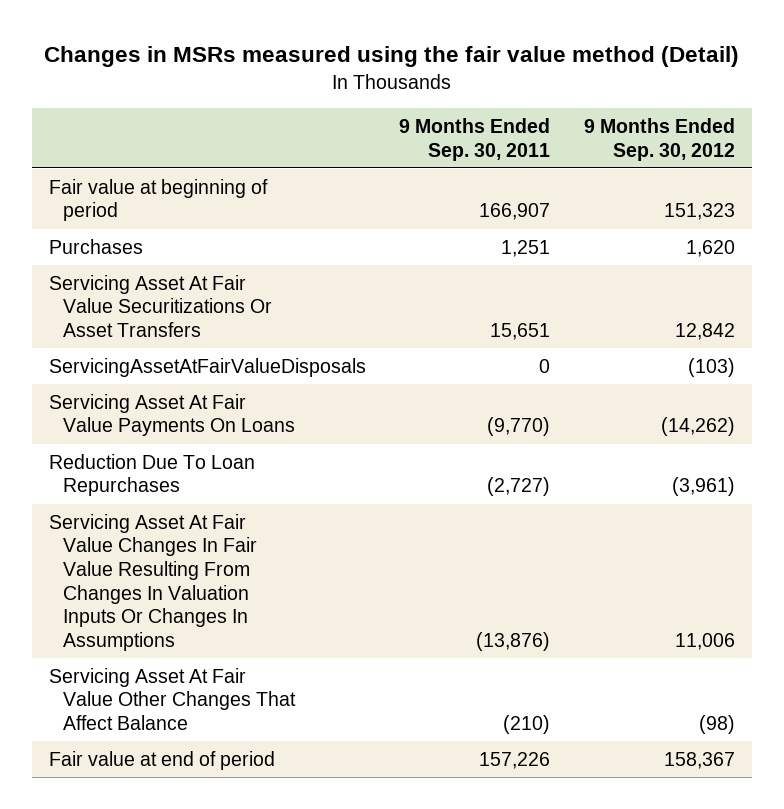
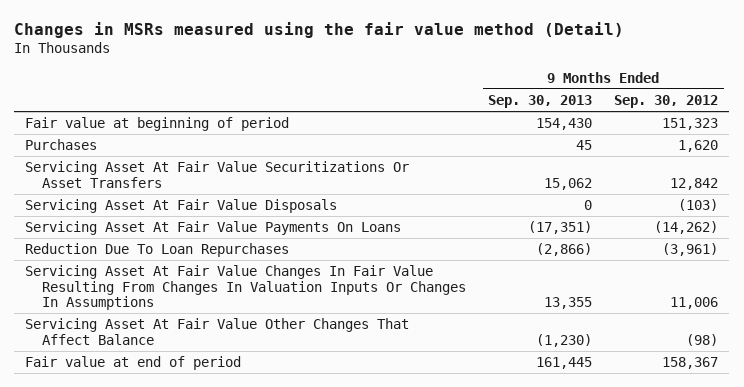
[399,118,551,161] 9 Months Ended Sep. 30, 2011 -> none
none -> [488,95,593,109] Sep. 30, 2013
[48,357,366,377] ServicingAssetAtFairValueDisposals -> [25,199,338,214] Servicing Asset At Fair Value Disposals

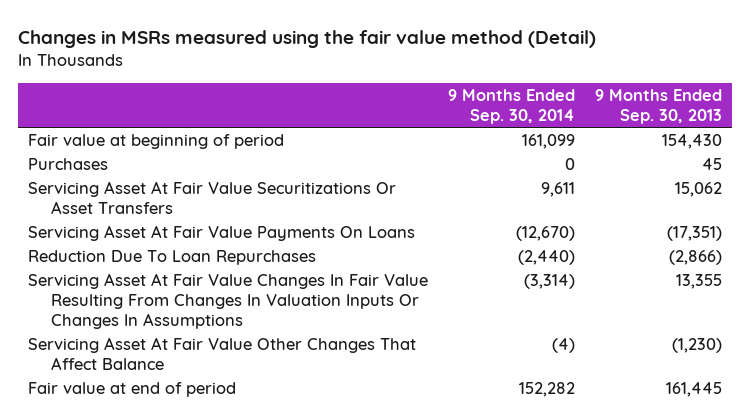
[614,95,719,109] Sep. 30, 2012 -> none
none -> [448,89,576,124] 9 Months Ended Sep. 30, 2014
[25,199,338,214] Servicing Asset At Fair Value Disposals -> none

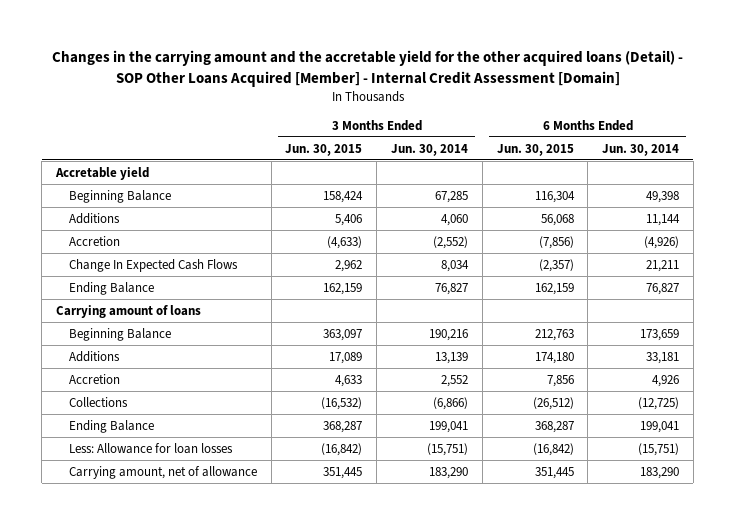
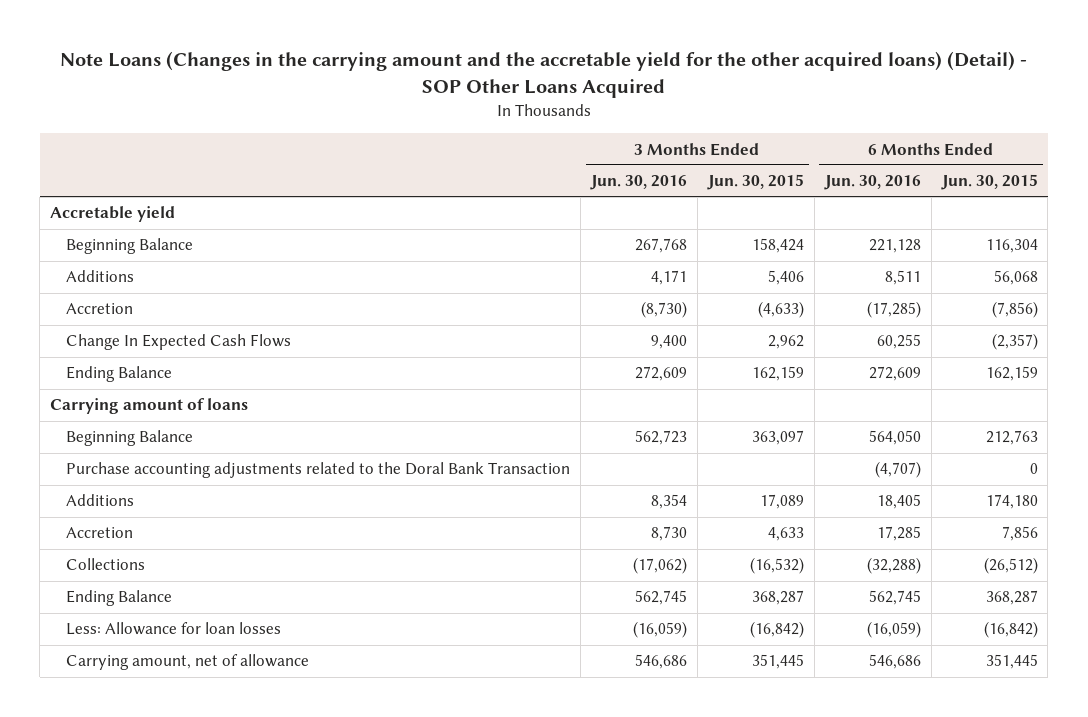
[51,50,683,88] Changes in the carrying amount and the accretable yield for the other acquired loans (Detail) - SOP Other Loans Acquired [Member] - Internal Credit Assessment [Domain] -> [59,51,1027,98] Note Loans (Changes in the carrying amount and the accretable yield for the other acquired loans) (Detail) - SOP Other Loans Acquired
[390,143,468,156] Jun. 30, 2014 -> none
[602,143,680,156] Jun. 30, 2014 -> none
none -> [590,175,688,191] Jun. 30, 2016
none -> [823,175,921,191] Jun. 30, 2016
none -> [66,462,571,479] Purchase accounting adjustments related to the Doral Bank Transaction

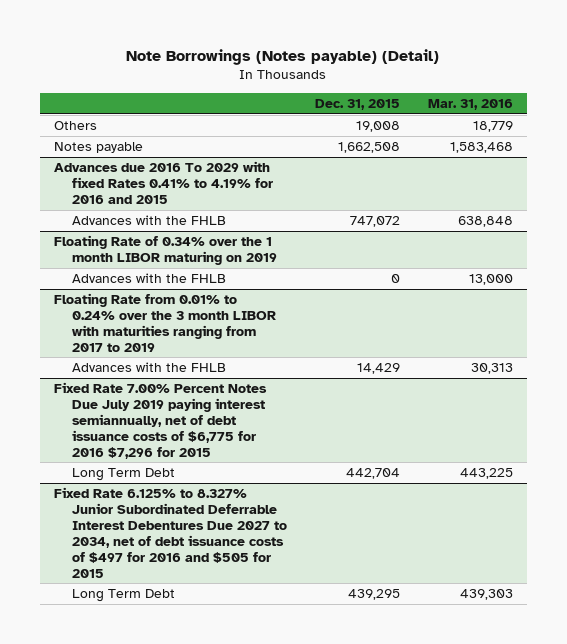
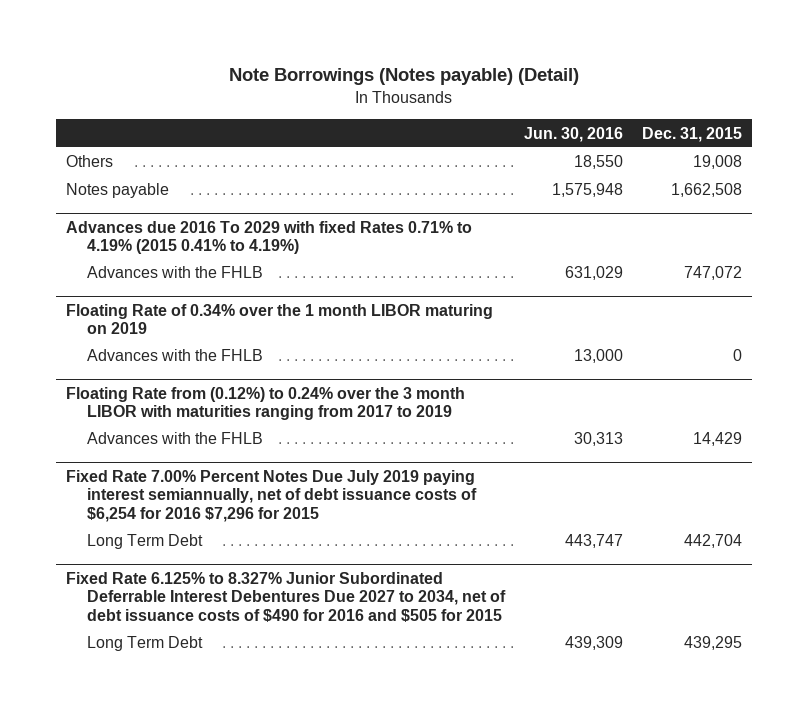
[427,98,513,110] Mar. 31, 2016 -> none
none -> [523,126,623,142] Jun. 30, 2016
[53,160,274,204] Advances due 2016 To 2029 with fixed Rates 0.41% to 4.19% for 2016 and 2015 -> [65,220,472,255] Advances due 2016 To 2029 with fixed Rates 0.71% to 4.19% (2015 0.41% to 4.19%)
[53,292,277,352] Floating Rate from 0.01% to 0.24% over the 3 month LIBOR with maturities ranging from 2017 to 2019 -> [65,386,465,421] Floating Rate from (0.12%) to 0.24% over the 3 month LIBOR with maturities ranging from 2017 to 2019
[53,381,267,459] Fixed Rate 7.00% Percent Notes Due July 2019 paying interest semiannually, net of debt issuance costs of $6,775 for 2016 $7,296 for 2015 -> [65,469,477,522] Fixed Rate 7.00% Percent Notes Due July 2019 paying interest semiannually, net of debt issuance costs of $6,254 for 2016 $7,296 for 2015
[53,486,288,578] Fixed Rate 6.125% to 8.327% Junior Subordinated Deferrable Interest Debentures Due 2027 to 2034, net of debt issuance costs of $497 for 2016 and $505 for 2015 -> [65,571,506,622] Fixed Rate 6.125% to 8.327% Junior Subordinated Deferrable Interest Debentures Due 2027 to 2034, net of debt issuance costs of $490 for 2016 and $505 for 2015

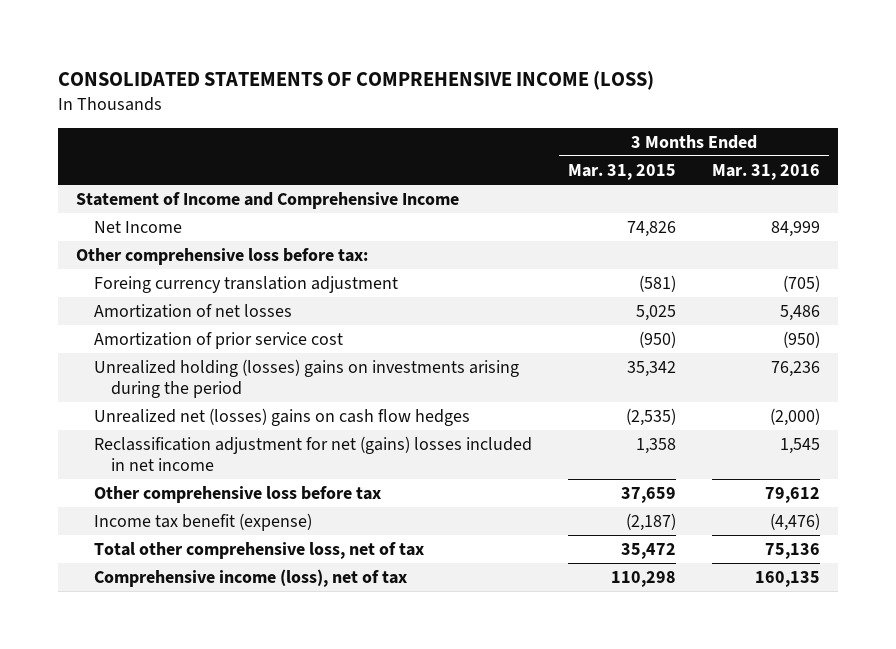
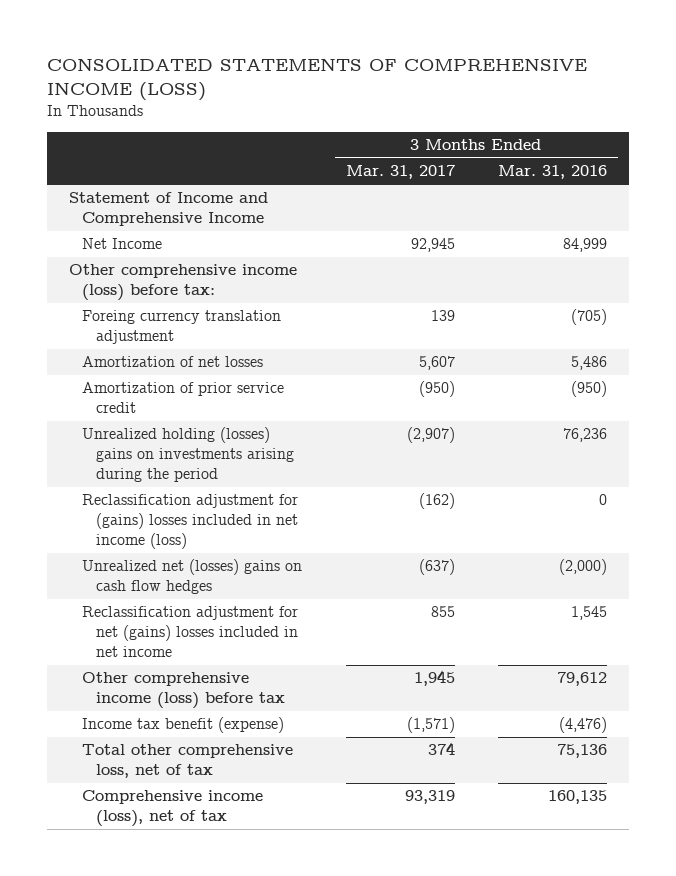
[567,163,676,180] Mar. 31, 2015 -> none
none -> [345,165,455,180] Mar. 31, 2017
[75,248,368,266] Other comprehensive loss before tax: -> [69,264,298,302] Other comprehensive income (loss) before tax:
[93,332,343,350] Amortization of prior service cost -> [82,382,285,414] Amortization of prior service credit
none -> [82,494,299,549] Reclassification adjustment for (gains) losses included in net income (loss)
[93,486,381,504] Other comprehensive loss before tax -> [82,672,285,710] Other comprehensive income (loss) before tax

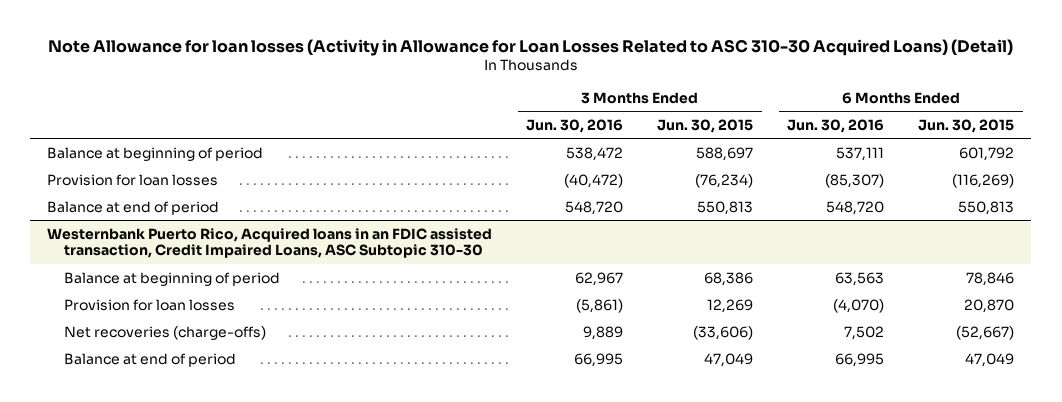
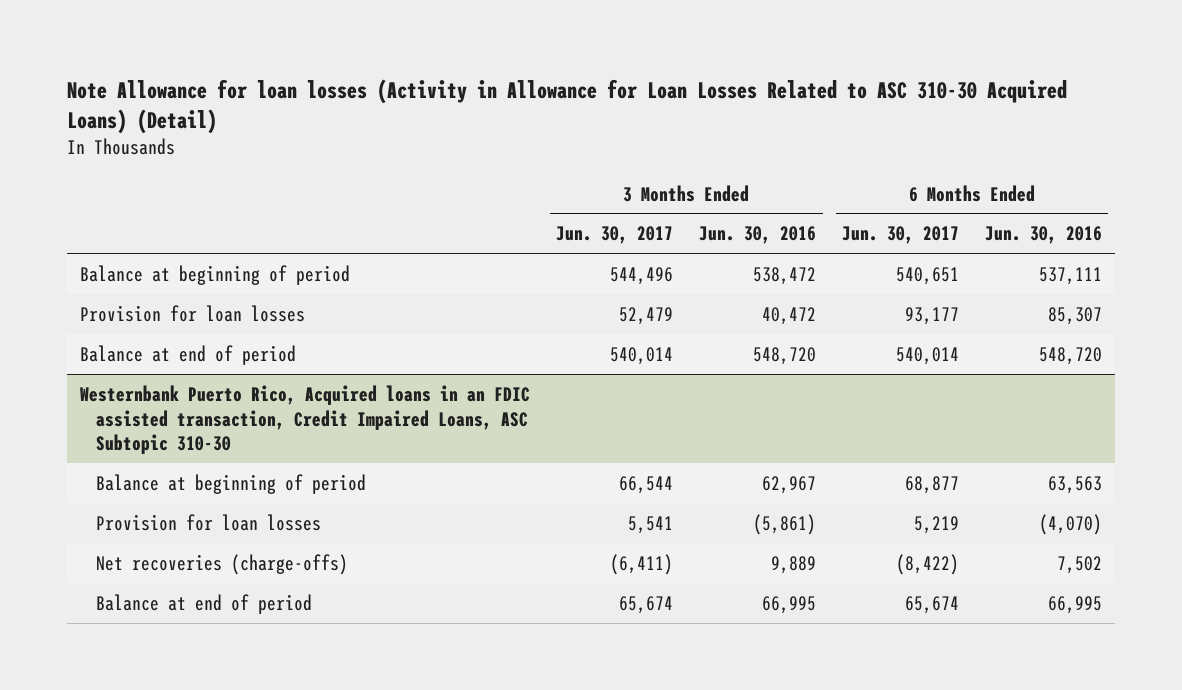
[657,118,754,133] Jun. 30, 2015 -> none
[918,118,1015,133] Jun. 30, 2015 -> none
none -> [556,226,674,245] Jun. 30, 2017
none -> [842,226,960,245] Jun. 30, 2017
[564,173,624,188] (40,472) -> [762,306,817,325] 40,472
[825,173,885,188] (85,307) -> [1047,306,1102,325] 85,307

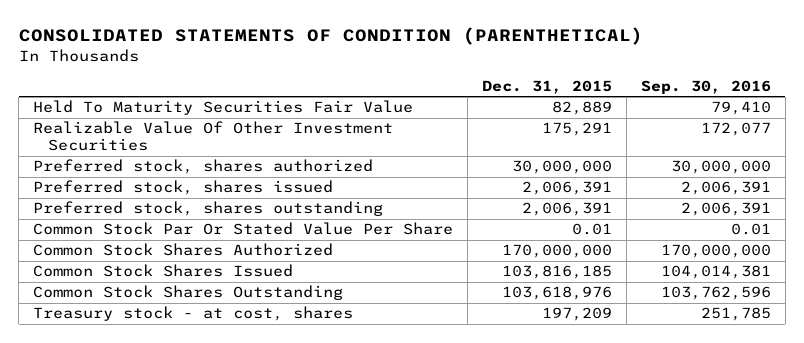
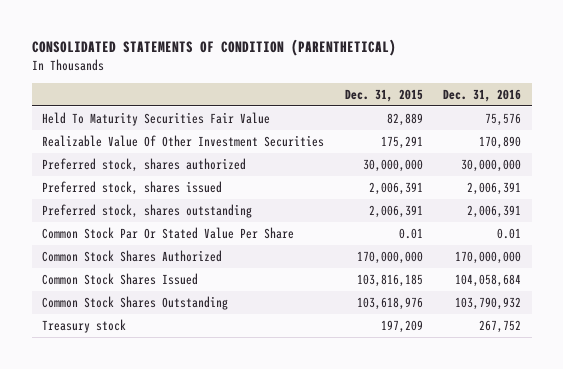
[640,79,771,94] Sep. 30, 2016 -> none
none -> [443,88,522,102] Dec. 31, 2016
[33,306,354,322] Treasury stock - at cost, shares -> [42,319,127,334] Treasury stock

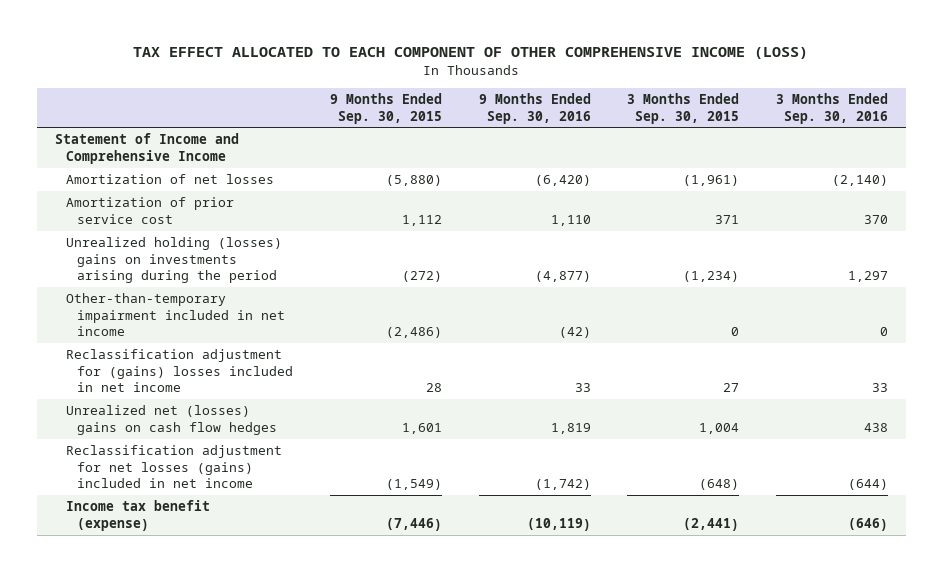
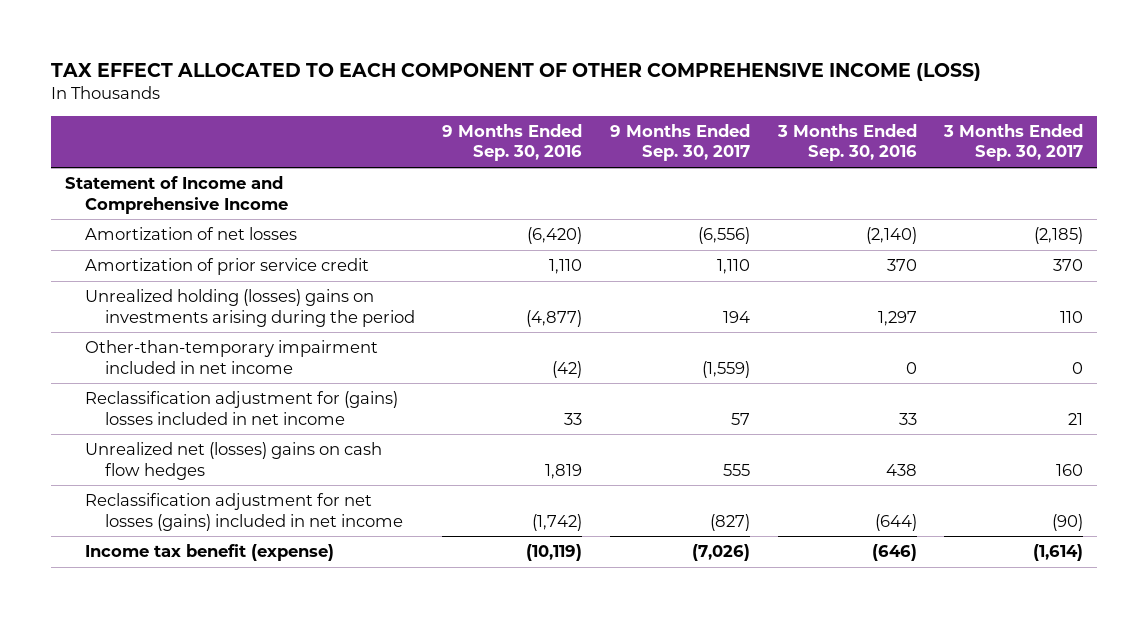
[329,92,442,124] 9 Months Ended Sep. 30, 2015 -> none
[627,92,740,124] 3 Months Ended Sep. 30, 2015 -> none
none -> [610,124,751,162] 9 Months Ended Sep. 30, 2017
none -> [943,124,1084,162] 3 Months Ended Sep. 30, 2017
[66,197,235,224] Amortization of prior service cost -> [84,258,369,276] Amortization of prior service credit

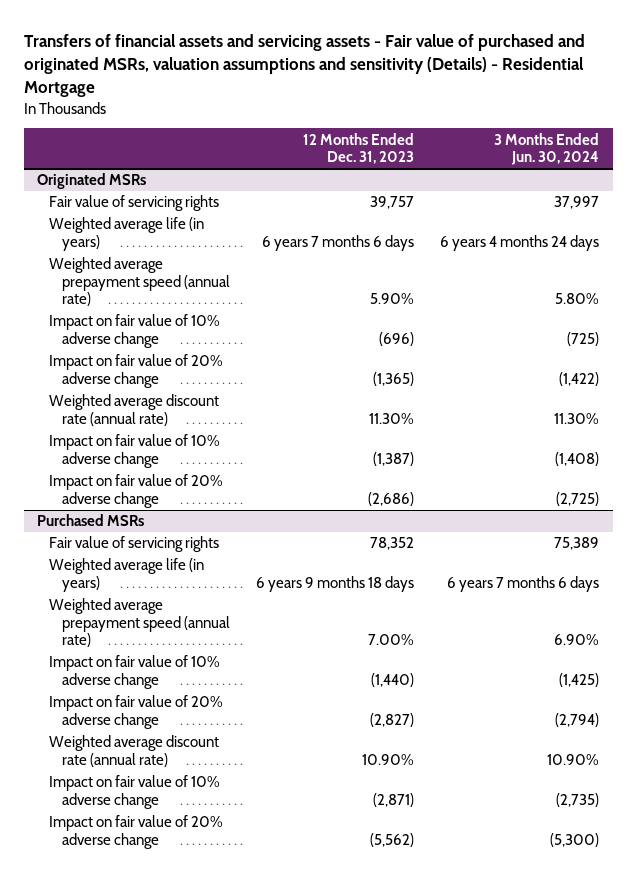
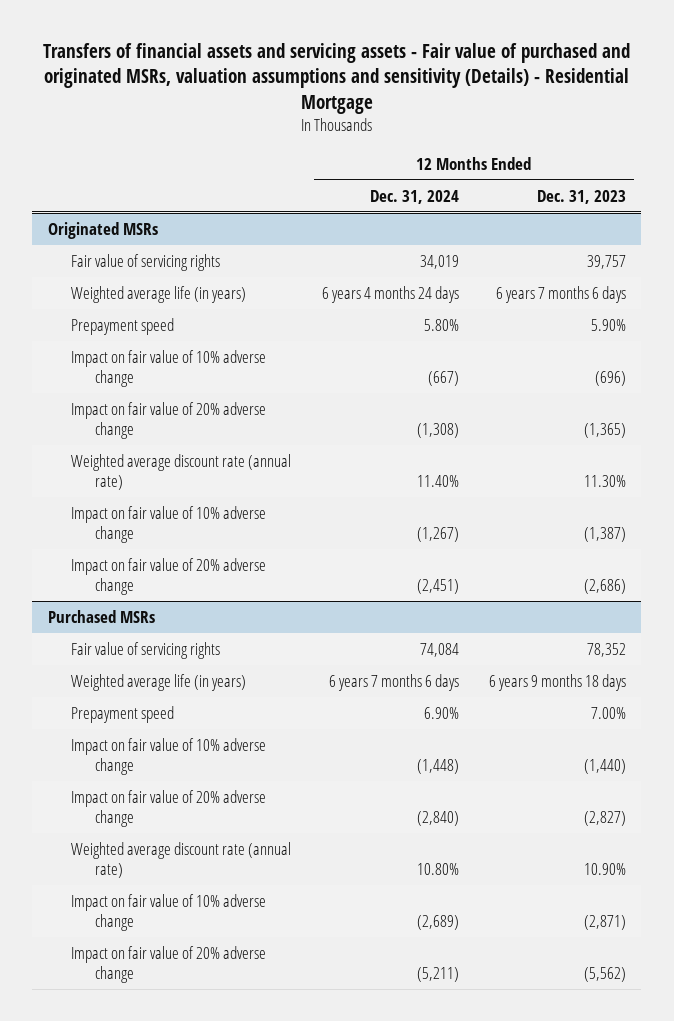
[494,132,600,166] 3 Months Ended Jun. 30, 2024 -> none
none -> [369,189,459,204] Dec. 31, 2024
[49,257,230,307] Weighted average prepayment speed (annual rate) -> [71,317,175,335] Prepayment speed
[49,598,230,648] Weighted average prepayment speed (annual rate) -> [71,705,175,723] Prepayment speed

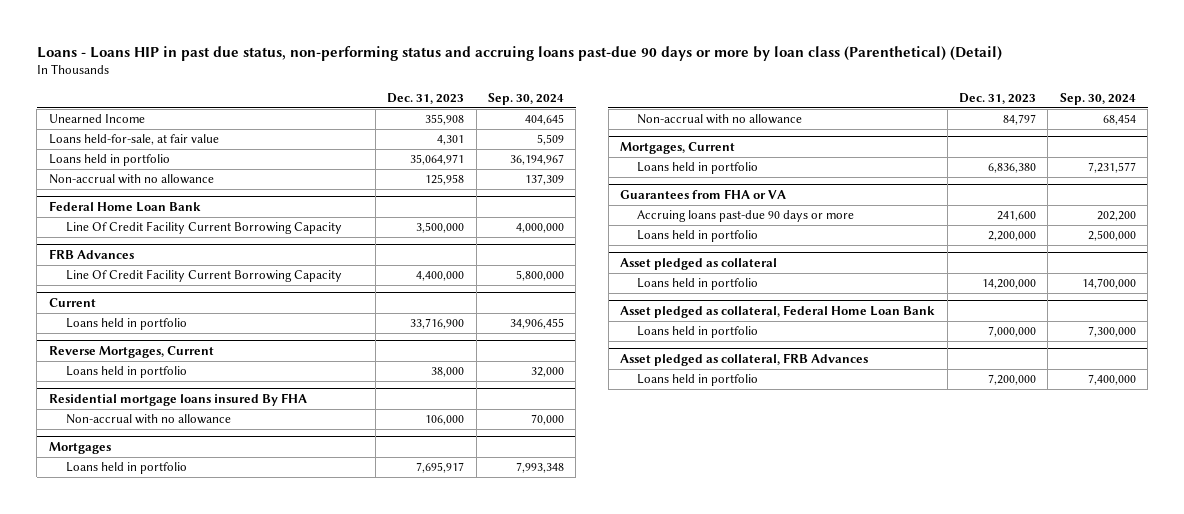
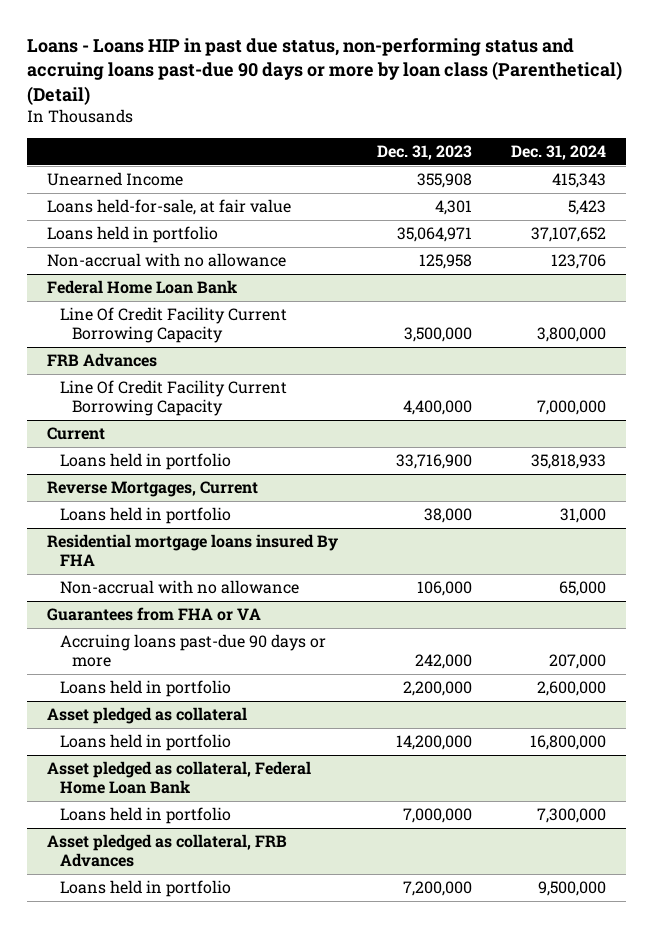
[488,92,565,105] Sep. 30, 2024 -> none
none -> [511,144,607,160] Dec. 31, 2024
[48,442,111,455] Mortgages -> none
[65,462,187,475] Loans held in portfolio -> none
[637,114,803,125] Non-accrual with no allowance -> none
[620,142,736,155] Mortgages, Current -> none
[637,162,759,175] Loans held in portfolio -> none
[997,211,1037,222] 241,600 -> [414,654,472,670] 242,000

